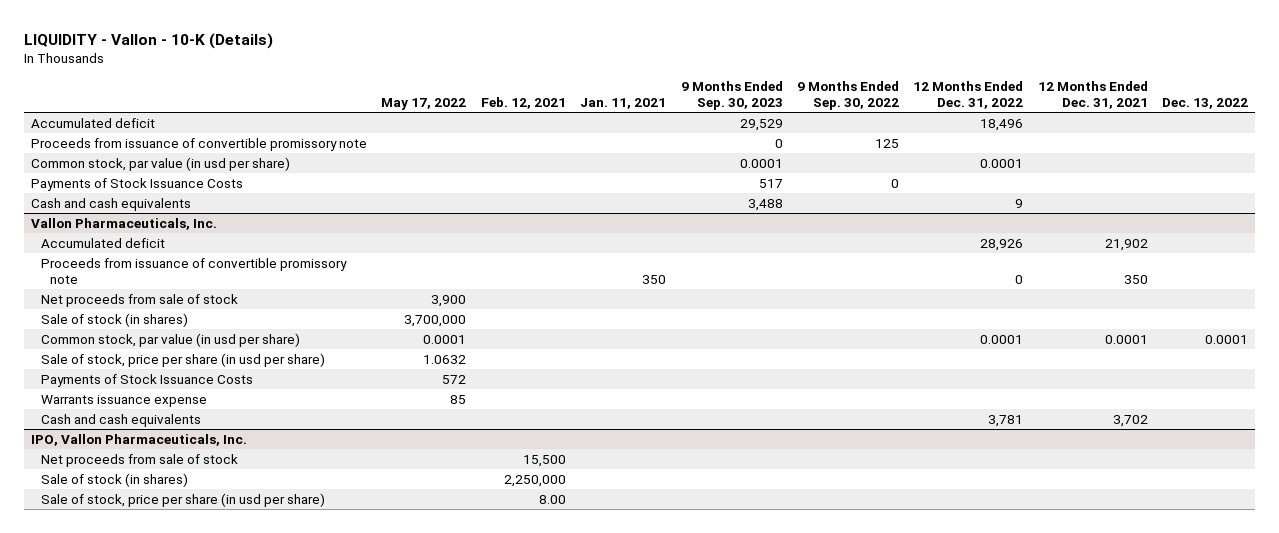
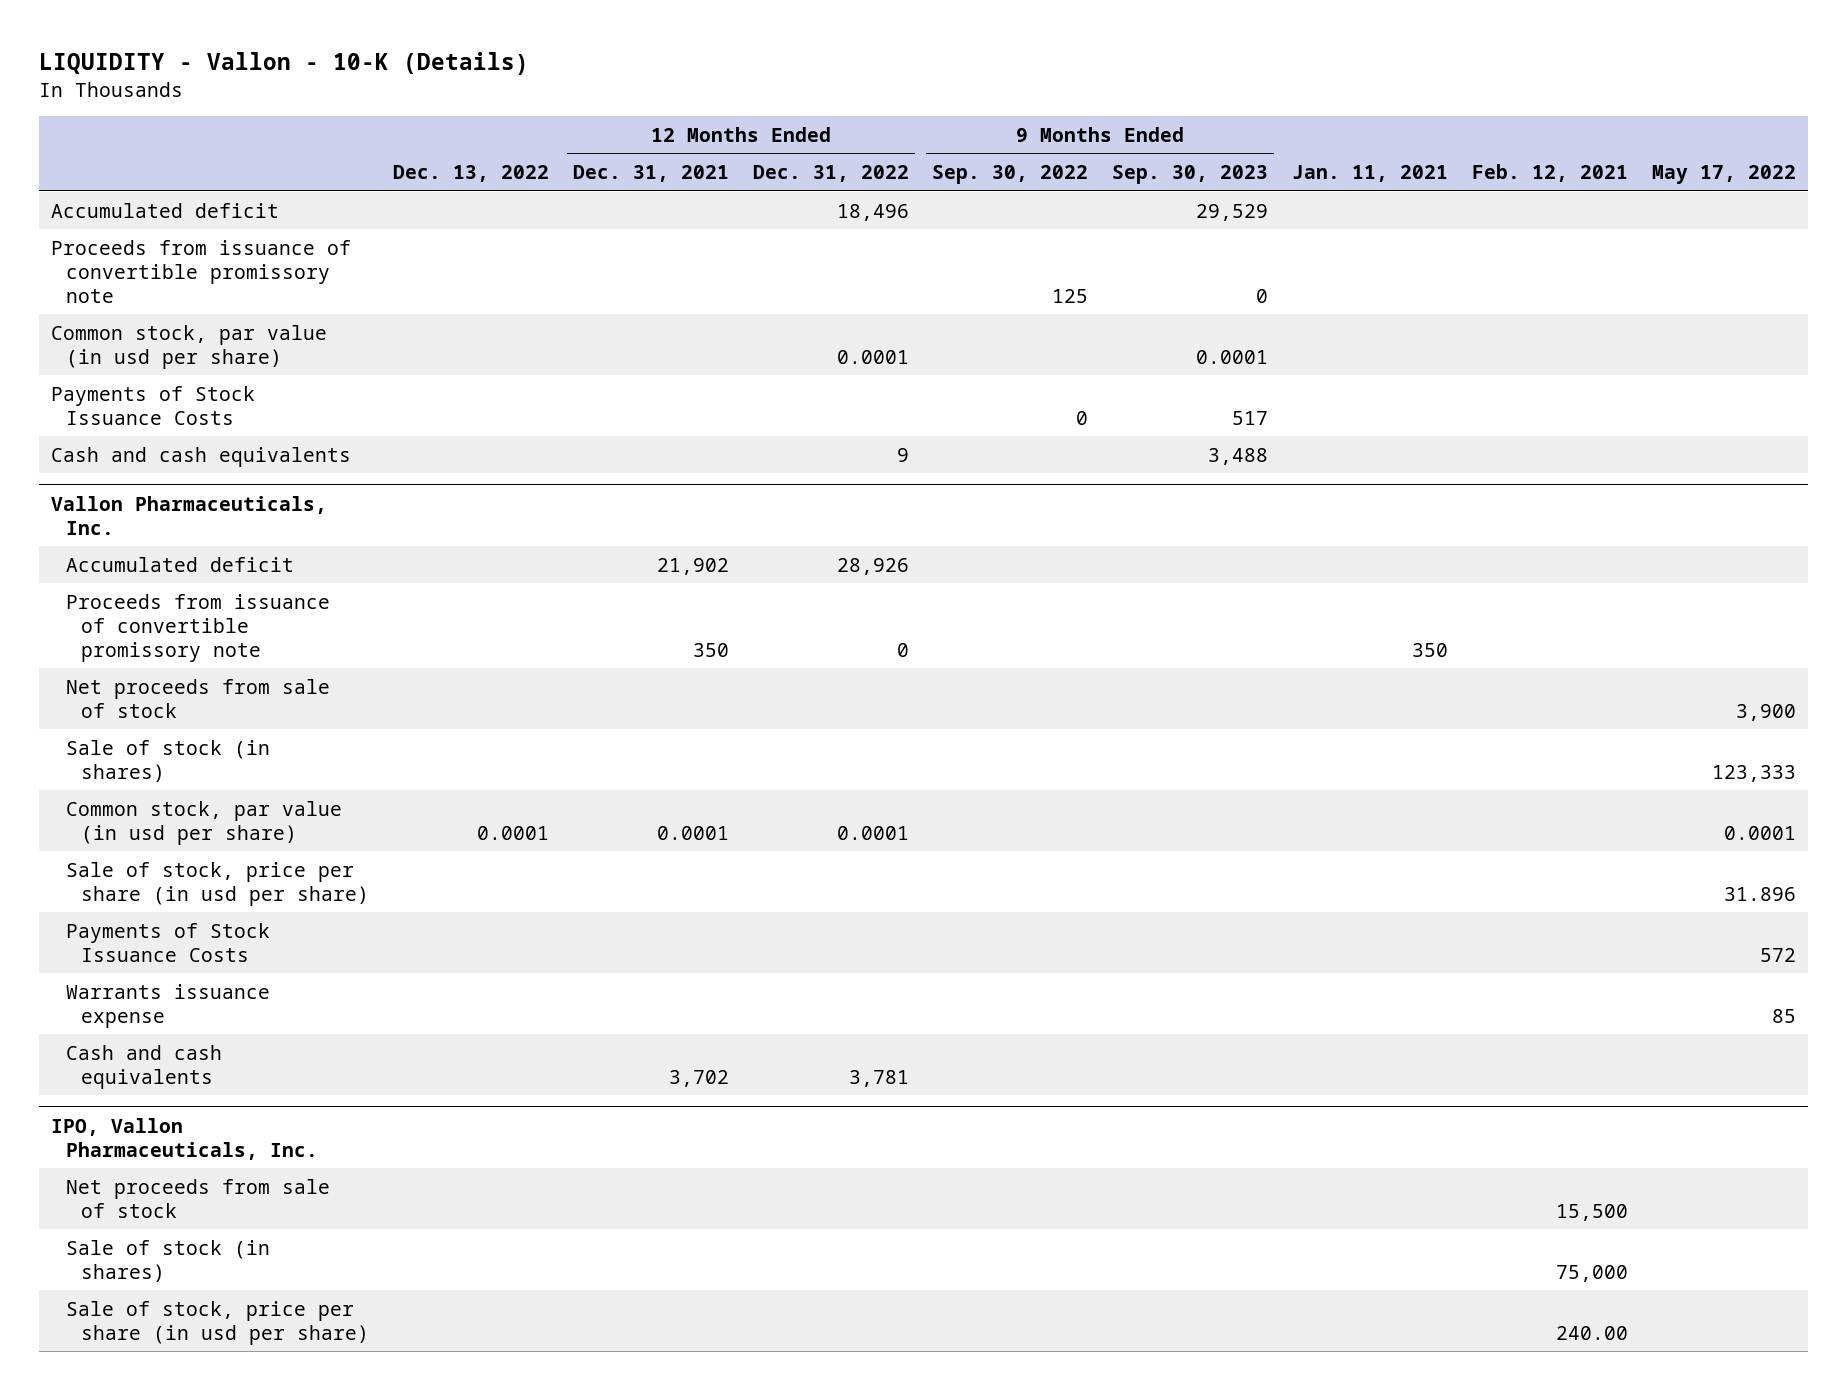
[404,314,467,327] 3,700,000 -> [1711,764,1796,782] 123,333
[423,354,467,364] 1.0632 -> [1723,886,1796,901] 31.896
[503,474,566,487] 2,250,000 -> [1555,1264,1628,1282] 75,000
[538,494,566,504] 8.00 -> [1555,1325,1628,1340] 240.00

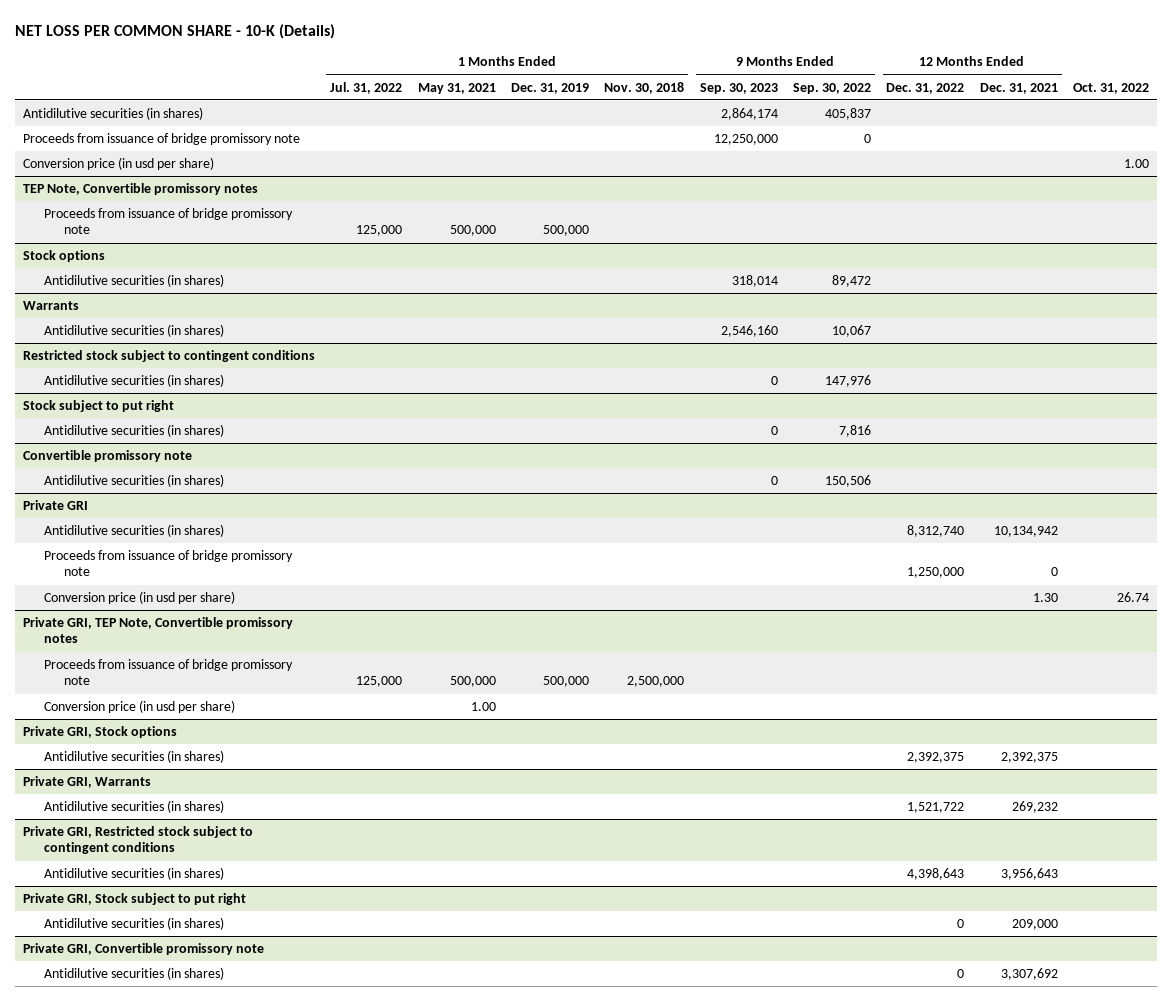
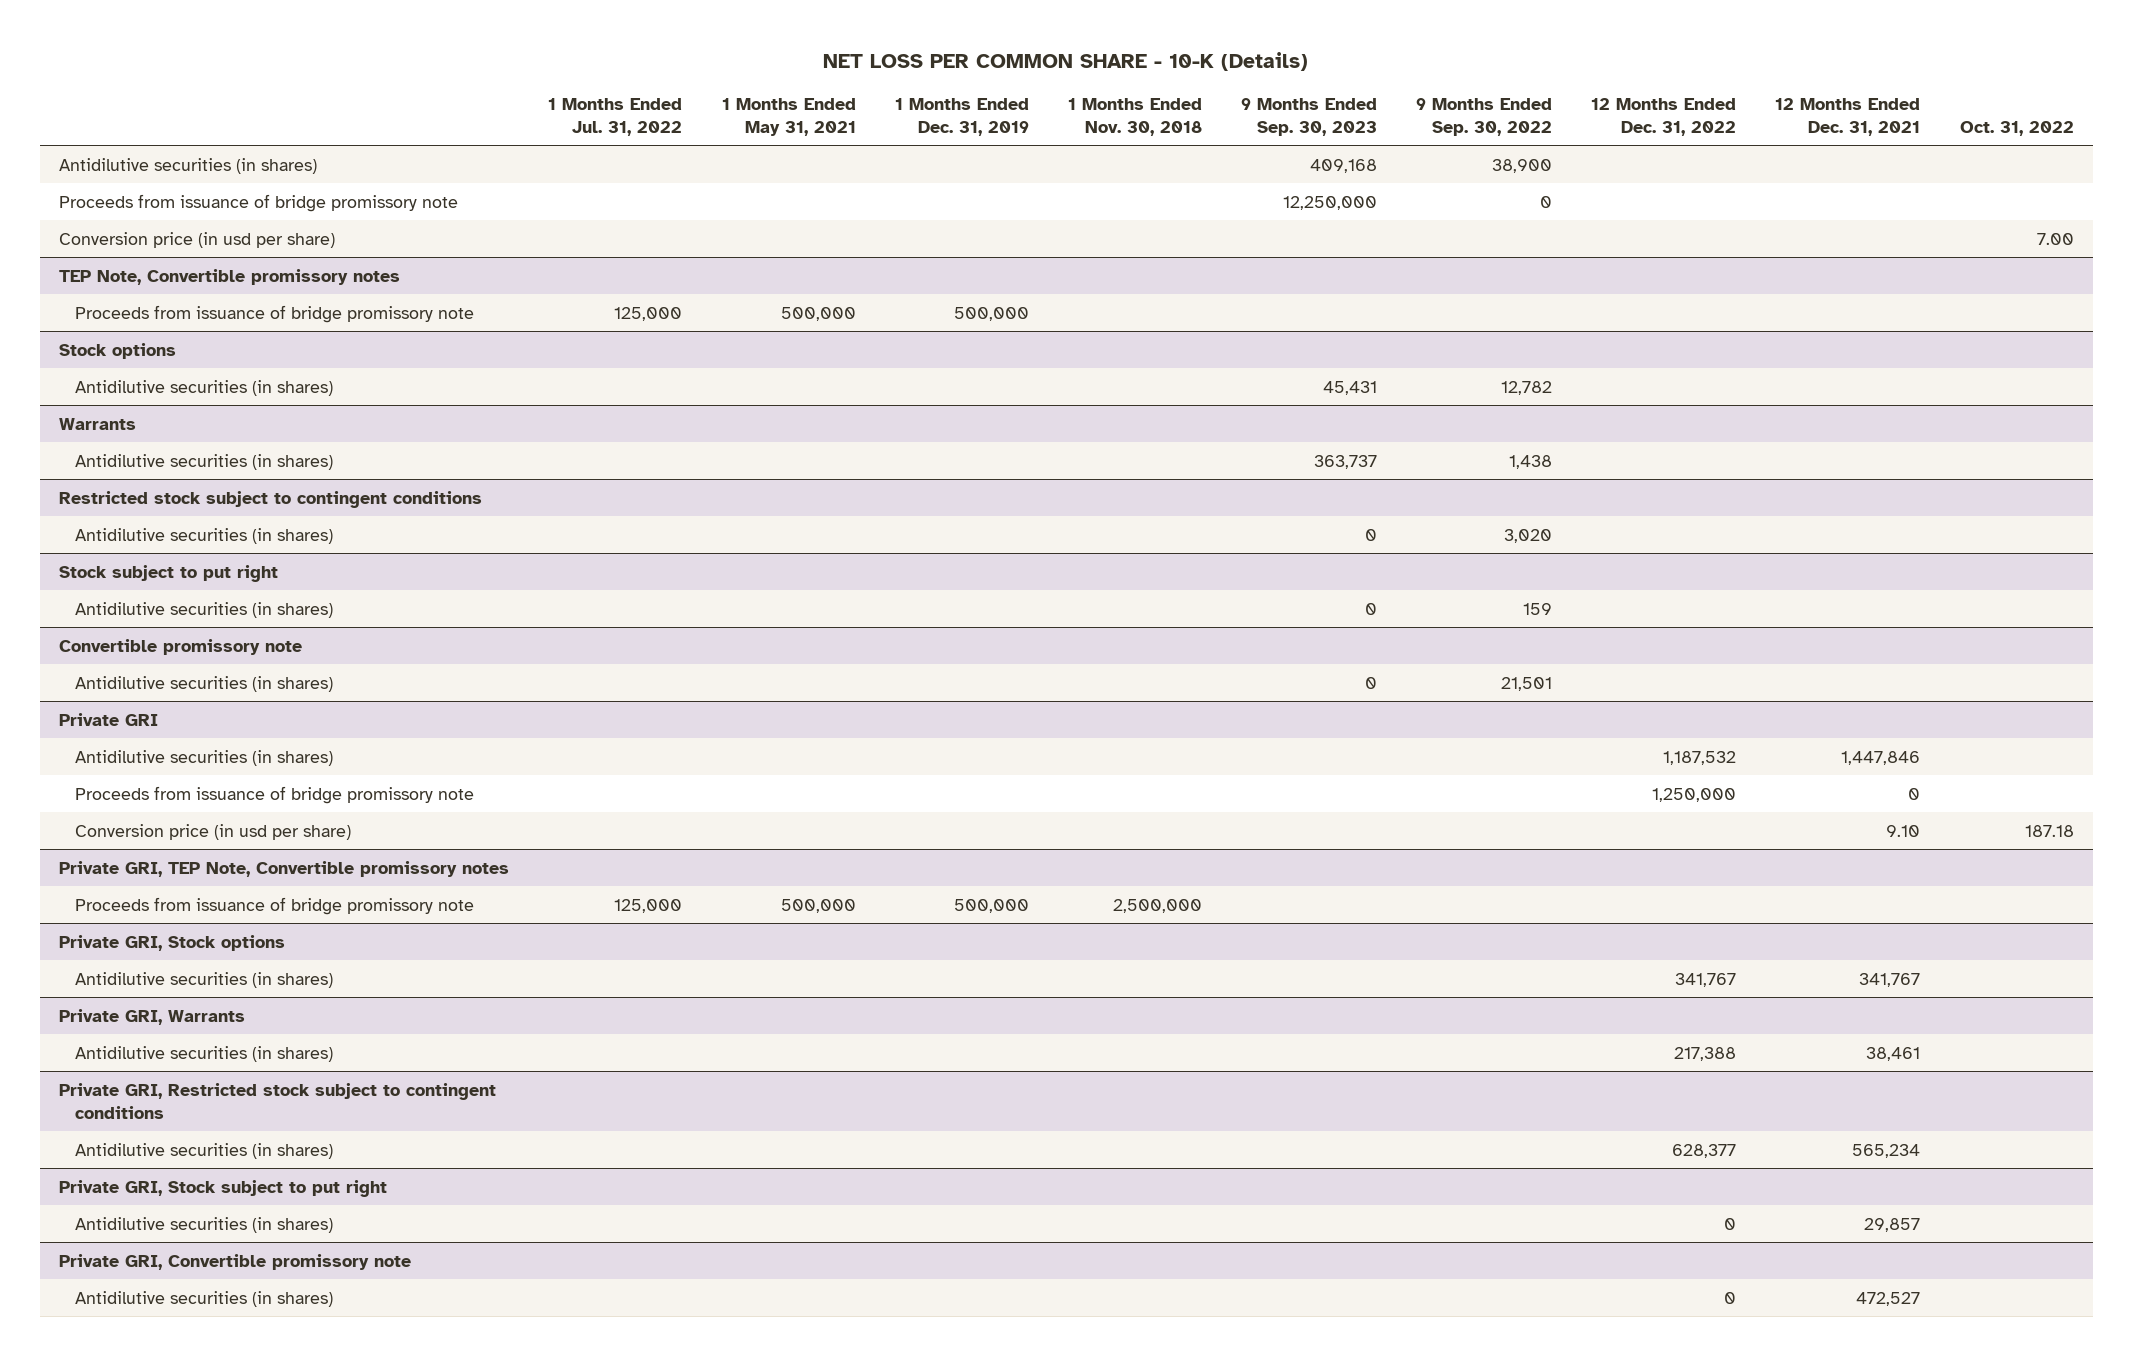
[720,107,778,120] 2,864,174 -> [1310,158,1378,173] 409,168
[825,107,872,120] 405,837 -> [1492,158,1553,173] 38,900
[1124,158,1150,168] 1.00 -> [2036,232,2074,245] 7.00
[731,274,778,287] 318,014 -> [1323,380,1378,395] 45,431
[832,274,872,287] 89,472 -> [1501,380,1553,395] 12,782
[720,324,778,337] 2,546,160 -> [1314,454,1378,469] 363,737
[832,324,872,337] 10,067 -> [1509,454,1553,469] 1,438
[825,374,872,387] 147,976 -> [1504,528,1553,543] 3,020
[839,424,872,437] 7,816 -> [1523,602,1553,615] 159
[825,474,872,487] 150,506 -> [1501,676,1553,691] 21,501
[907,524,965,537] 8,312,740 -> [1663,750,1737,765] 1,187,532
[993,525,1058,537] 10,134,942 -> [1841,750,1921,765] 1,447,846
[1032,592,1058,602] 1.30 -> [1886,824,1921,837] 9.10
[1117,591,1150,602] 26.74 -> [2024,824,2074,837] 187.18
[43,699,235,713] Conversion price (in usd per share) -> none
[907,751,965,763] 2,392,375 -> [1675,972,1737,987] 341,767
[1000,751,1058,763] 2,392,375 -> [1859,972,1921,987] 341,767
[907,801,965,813] 1,521,722 -> [1674,1046,1737,1061] 217,388
[1011,800,1058,813] 269,232 -> [1866,1046,1921,1061] 38,461
[907,867,965,880] 4,398,643 -> [1672,1143,1737,1158] 628,377
[1000,867,1058,880] 3,956,643 -> [1852,1143,1921,1158] 565,234
[1011,918,1058,930] 209,000 -> [1864,1217,1921,1232] 29,857
[1000,967,1058,980] 3,307,692 -> [1856,1291,1921,1306] 472,527

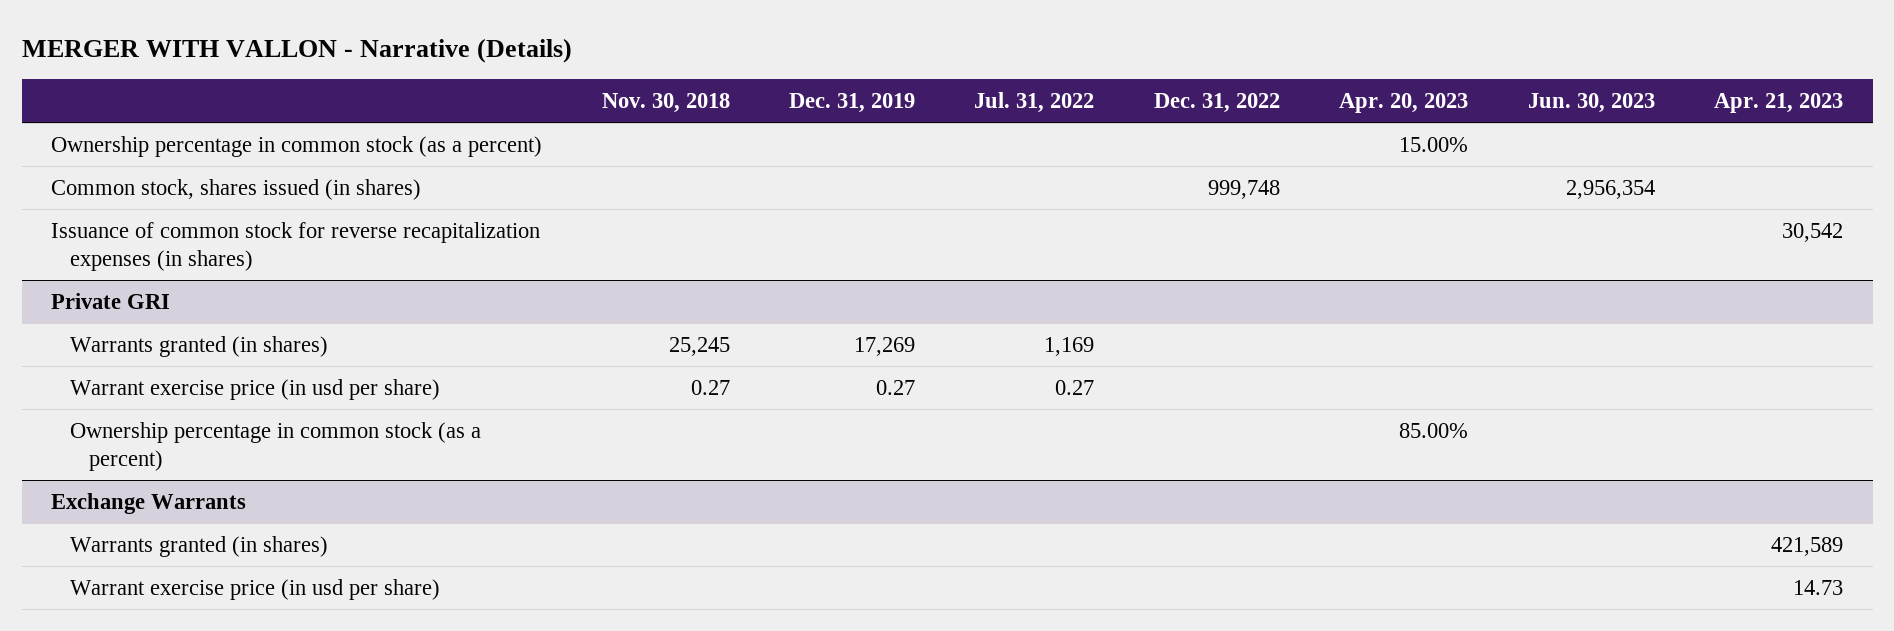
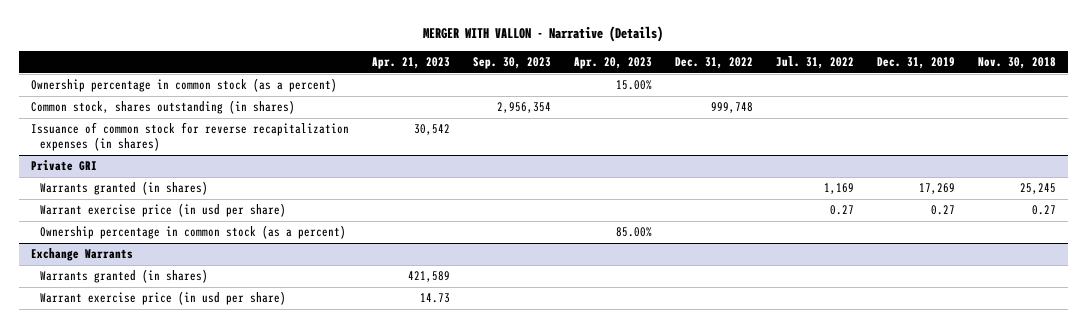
[1527,93,1655,114] Jun. 30, 2023 -> none
none -> [472,56,551,69] Sep. 30, 2023
[51,178,422,200] Common stock, shares issued (in shares) -> [30,100,295,115] Common stock, shares outstanding (in shares)

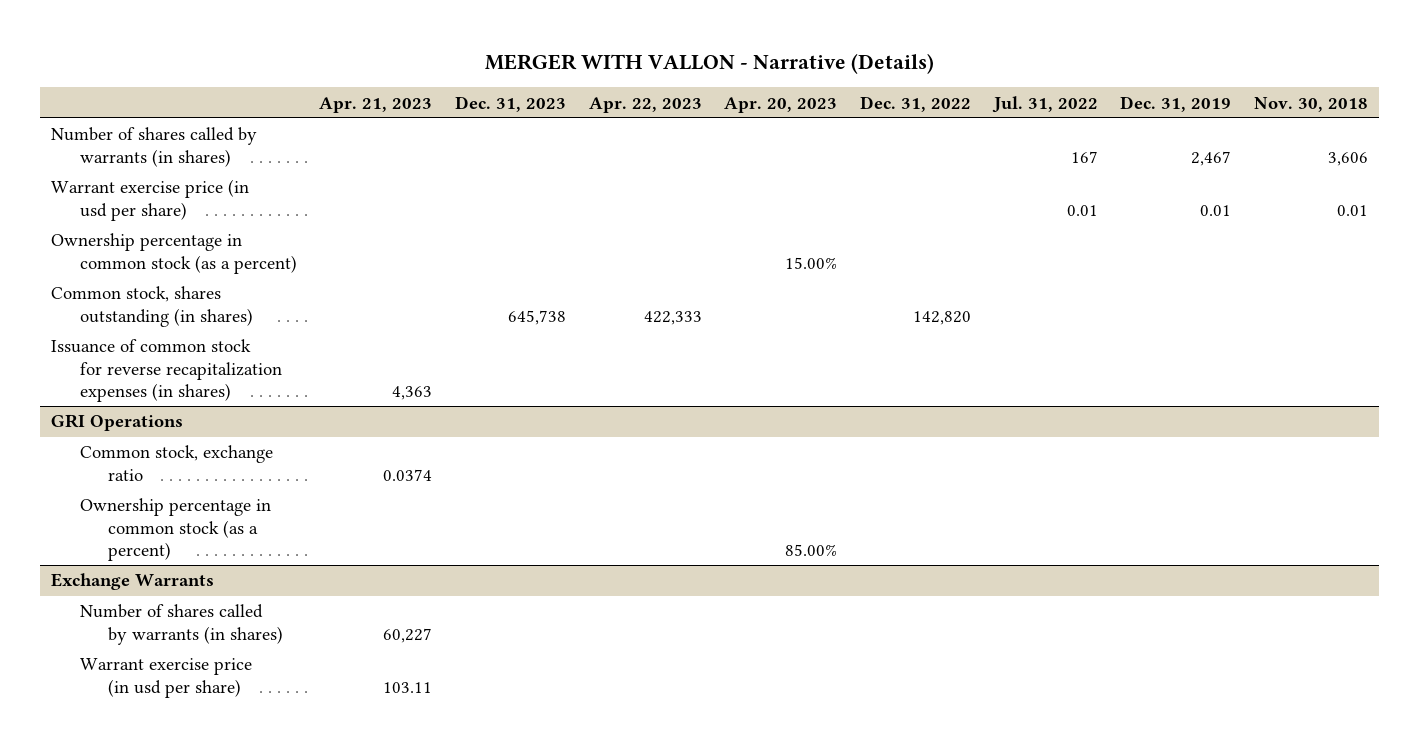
[472,56,551,69] Sep. 30, 2023 -> none
none -> [454,95,566,112] Dec. 31, 2023
none -> [588,96,702,113] Apr. 22, 2023
none -> [51,127,258,167] Number of shares called by warrants (in shares)
none -> [51,179,250,221] Warrant exercise price (in usd per share)
[40,181,209,196] Warrants granted (in shares) -> none
[40,203,287,218] Warrant exercise price (in usd per share) -> none
[711,102,754,114] 999,748 -> [912,310,971,325] 142,820
[413,124,450,136] 30,542 -> [392,385,433,400] 4,363
[30,160,97,172] Private GRI -> [51,414,184,432] GRI Operations
none -> [79,445,273,481] Common stock, exchange ratio
[40,269,209,284] Warrants granted (in shares) -> [79,604,283,645] Number of shares called by warrants (in shares)
[407,271,450,283] 421,589 -> [383,627,433,643] 60,227
[419,293,450,304] 14.73 -> [383,681,433,693] 103.11

